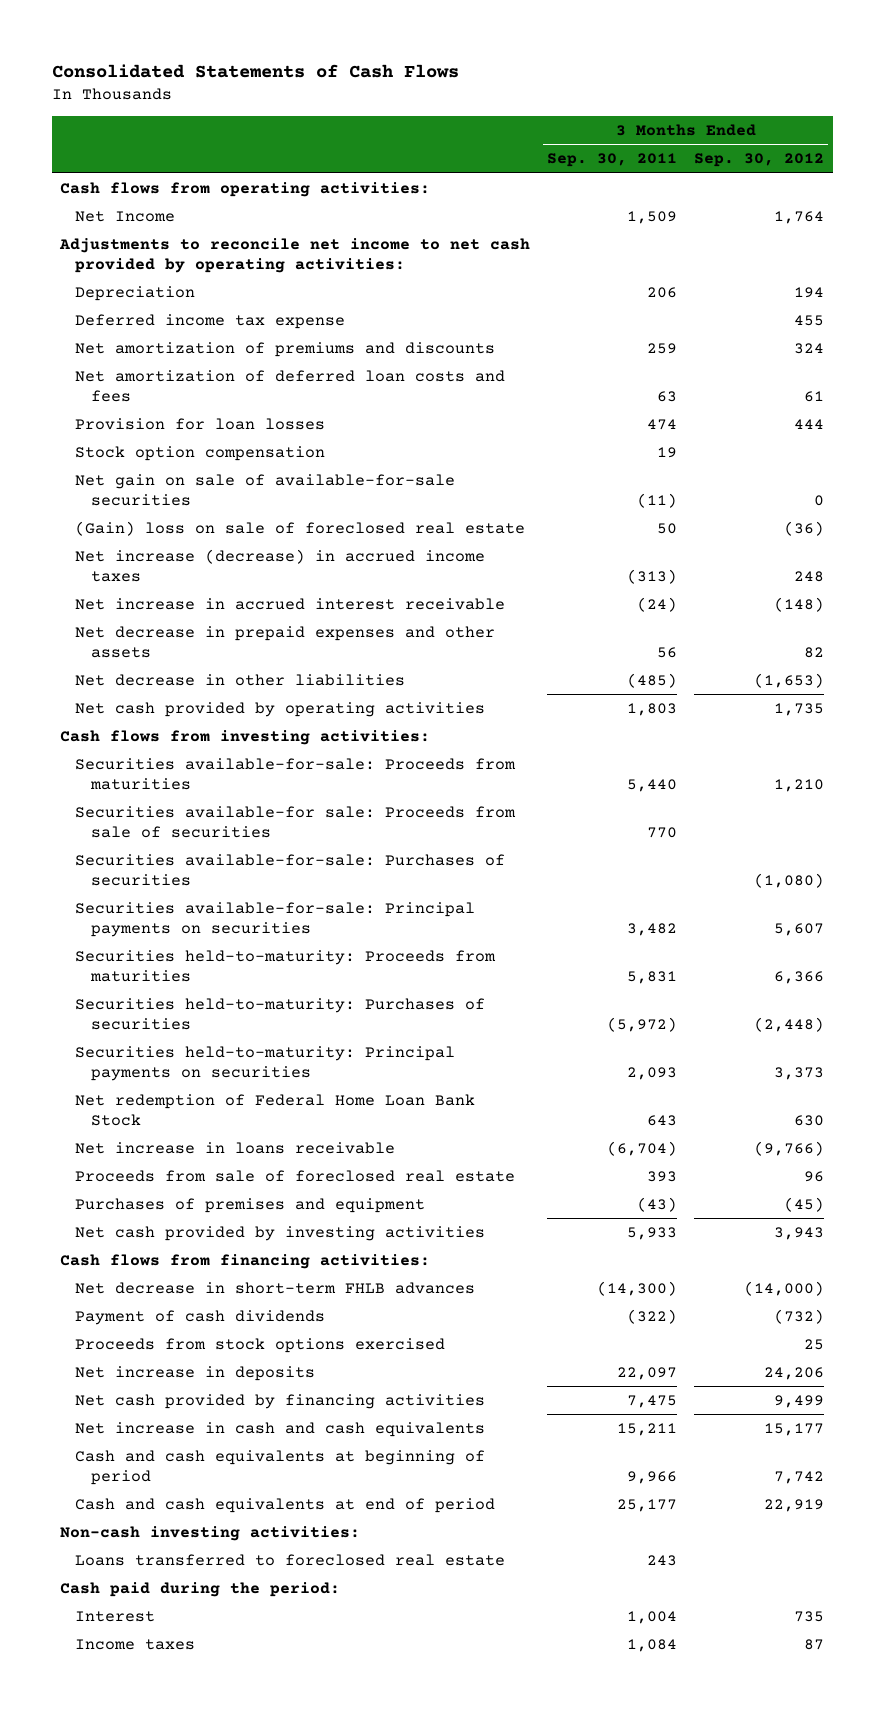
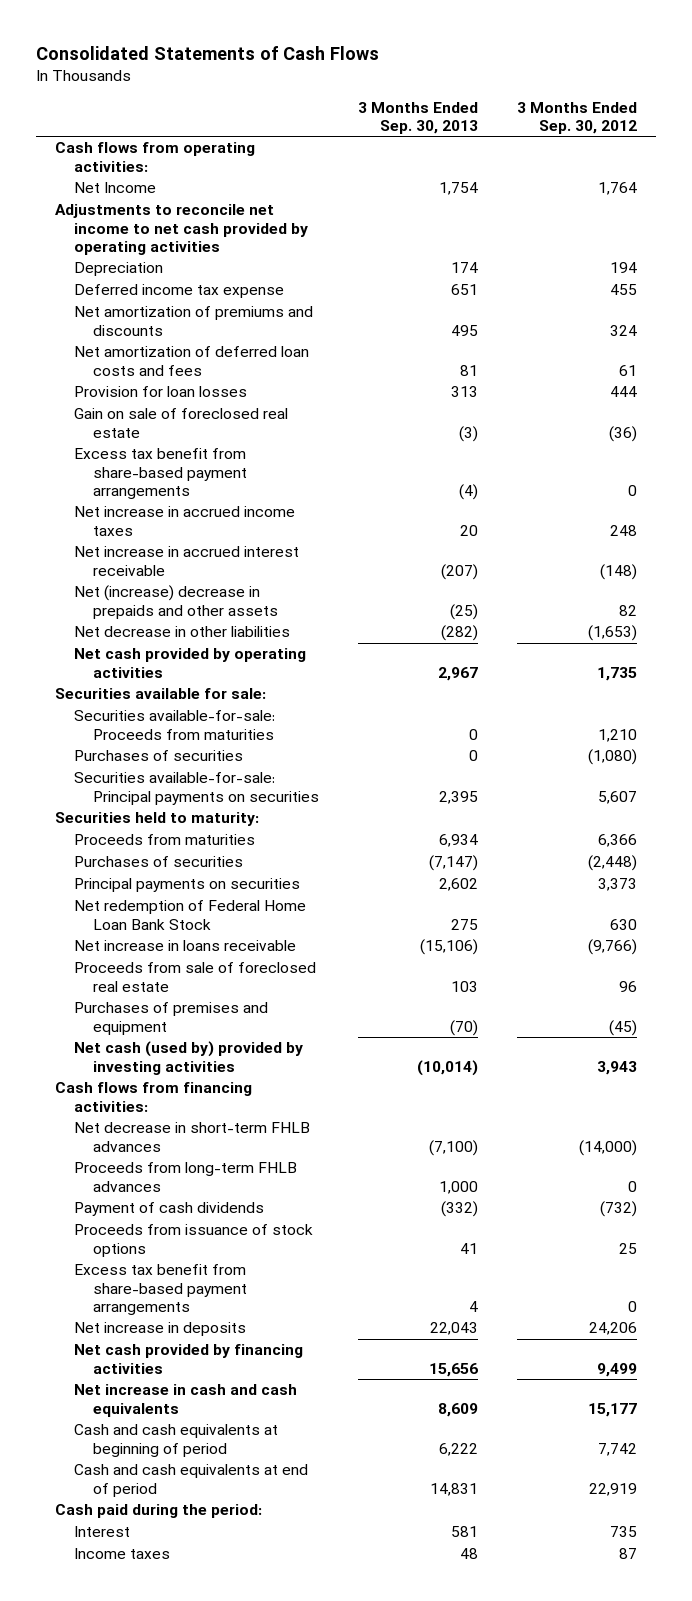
[547,153,678,168] Sep. 30, 2011 -> none
none -> [358,101,479,134] 3 Months Ended Sep. 30, 2013
[59,237,531,274] Adjustments to reconcile net income to net cash provided by operating activities: -> [55,204,309,255] Adjustments to reconcile net income to net cash provided by operating activities
[75,445,326,461] Stock option compensation -> none
[75,473,456,507] Net gain on sale of available-for-sale securities -> none
[75,520,526,536] (Gain) loss on sale of foreclosed real estate -> [74,408,289,438] Gain on sale of foreclosed real estate
none -> [74,448,248,499] Excess tax benefit from share-based payment arrangements
[75,548,486,583] Net increase (decrease) in accrued income taxes -> [74,506,296,536] Net increase in accrued income taxes
[75,625,496,659] Net decrease in prepaid expenses and other assets -> [74,585,279,619] Net (increase) decrease in prepaids and other assets
[60,729,431,745] Cash flows from investing activities: -> none
none -> [55,688,267,700] Securities available for sale:
[75,805,517,839] Securities available-for sale: Proceeds from sale of securities -> none
[75,853,506,887] Securities available-for-sale: Purchases of securities -> [74,750,244,762] Purchases of securities
none -> [55,812,260,827] Securities held to maturity:
[75,949,497,983] Securities held-to-maturity: Proceeds from maturities -> [74,834,256,846] Proceeds from maturities
[75,997,486,1031] Securities held-to-maturity: Purchases of securities -> [74,856,244,868] Purchases of securities
[75,1045,456,1082] Securities held-to-maturity: Principal payments on securities -> [74,878,301,893] Principal payments on securities
[75,1225,486,1241] Net cash provided by investing activities -> [74,1041,304,1075] Net cash (used by) provided by investing activities
none -> [74,1162,298,1192] Proceeds from long-term FHLB advances
[75,1337,446,1353] Proceeds from stock options exercised -> [74,1224,314,1257] Proceeds from issuance of stock options
none -> [74,1264,248,1315] Excess tax benefit from share-based payment arrangements
[60,1525,361,1541] Non-cash investing activities: -> none
[75,1553,506,1566] Loans transferred to foreclosed real estate -> none

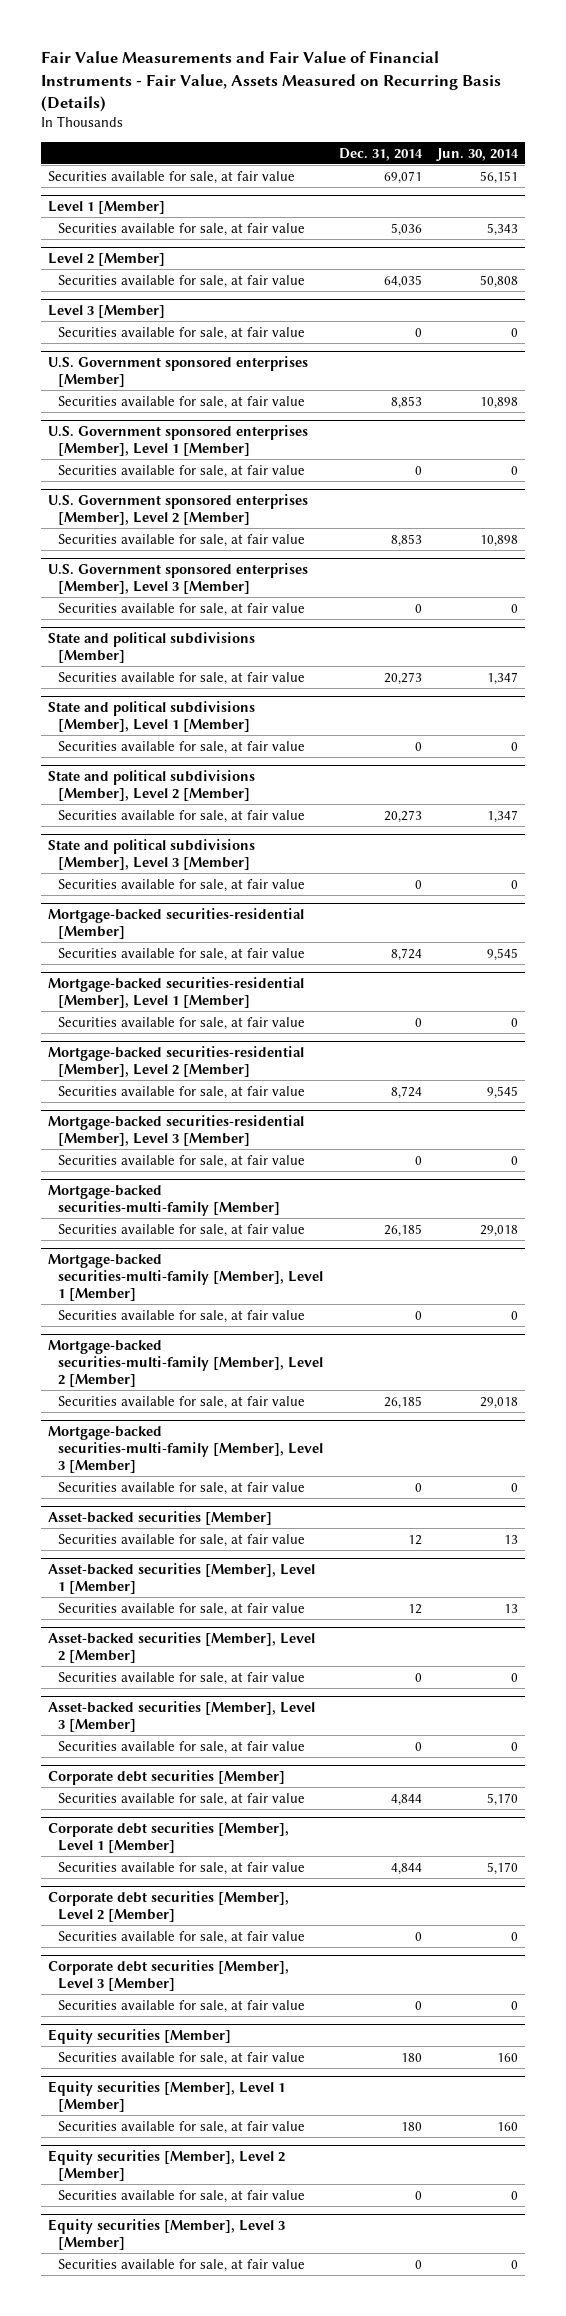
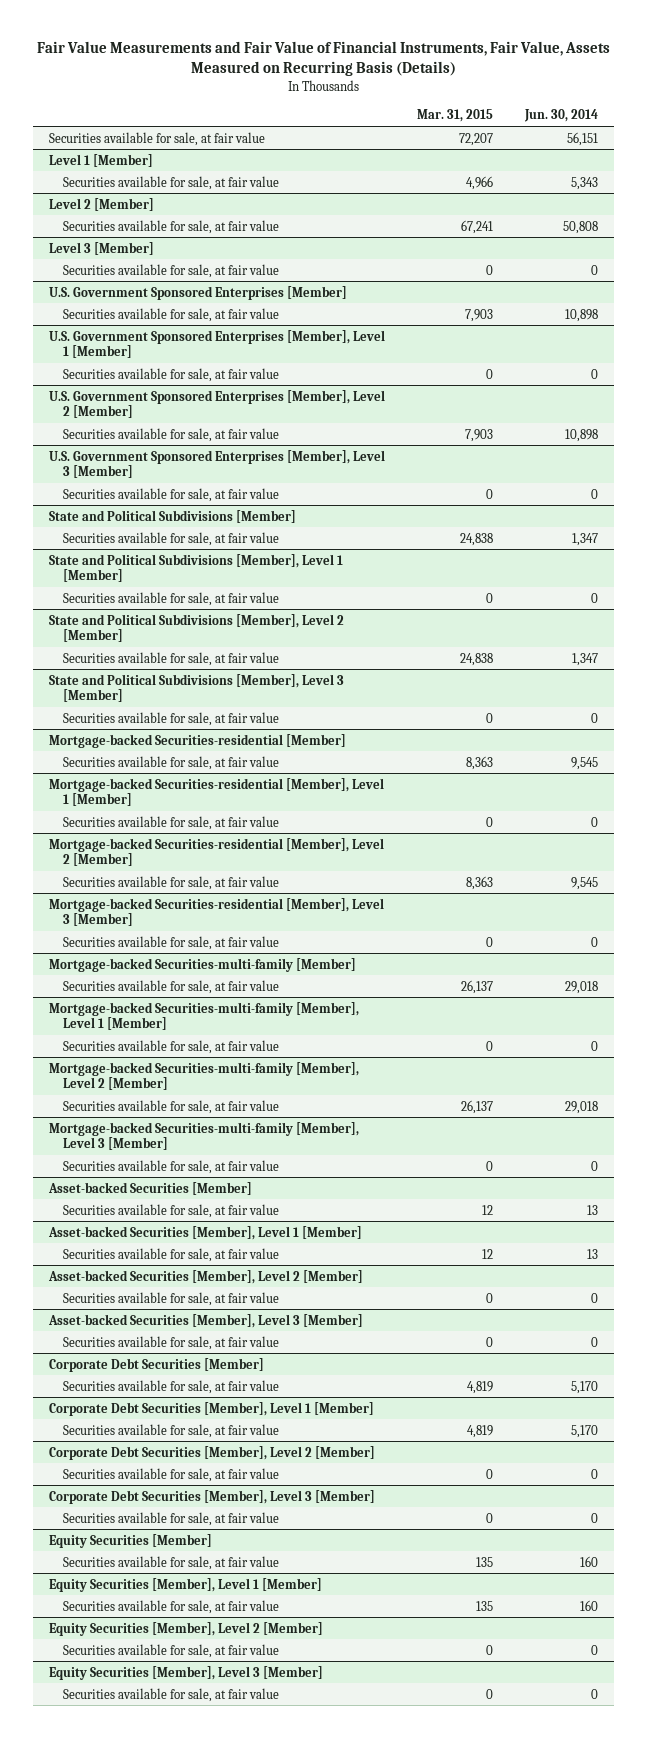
[40,51,501,112] Fair Value Measurements and Fair Value of Financial Instruments - Fair Value, Assets Measured on Recurring Basis (Details) -> [36,41,610,77] Fair Value Measurements and Fair Value of Financial Instruments, Fair Value, Assets Measured on Recurring Basis (Details)
[338,147,423,161] Dec. 31, 2014 -> none
none -> [417,109,494,123] Mar. 31, 2015
[48,356,309,388] U.S. Government sponsored enterprises [Member] -> [49,285,348,300] U.S. Government Sponsored Enterprises [Member]
[48,425,309,457] U.S. Government sponsored enterprises [Member], Level 1 [Member] -> [49,329,386,358] U.S. Government Sponsored Enterprises [Member], Level 1 [Member]
[48,494,309,526] U.S. Government sponsored enterprises [Member], Level 2 [Member] -> [49,389,386,418] U.S. Government Sponsored Enterprises [Member], Level 2 [Member]
[48,563,309,595] U.S. Government sponsored enterprises [Member], Level 3 [Member] -> [49,449,386,478] U.S. Government Sponsored Enterprises [Member], Level 3 [Member]
[48,632,256,664] State and political subdivisions [Member] -> [49,509,297,523] State and Political Subdivisions [Member]
[48,701,256,733] State and political subdivisions [Member], Level 1 [Member] -> [49,553,344,582] State and Political Subdivisions [Member], Level 1 [Member]
[48,770,256,802] State and political subdivisions [Member], Level 2 [Member] -> [49,613,345,642] State and Political Subdivisions [Member], Level 2 [Member]
[48,839,256,871] State and political subdivisions [Member], Level 3 [Member] -> [49,673,345,702] State and Political Subdivisions [Member], Level 3 [Member]
[48,908,305,940] Mortgage-backed securities-residential [Member] -> [49,733,347,748] Mortgage-backed Securities-residential [Member]
[48,977,305,1009] Mortgage-backed securities-residential [Member], Level 1 [Member] -> [49,777,385,806] Mortgage-backed Securities-residential [Member], Level 1 [Member]
[48,1046,305,1078] Mortgage-backed securities-residential [Member], Level 2 [Member] -> [49,837,385,866] Mortgage-backed Securities-residential [Member], Level 2 [Member]
[48,1115,305,1147] Mortgage-backed securities-residential [Member], Level 3 [Member] -> [49,897,385,926] Mortgage-backed Securities-residential [Member], Level 3 [Member]
[48,1185,281,1217] Mortgage-backed securities-multi-family [Member] -> [49,957,357,972] Mortgage-backed Securities-multi-family [Member]
[48,1254,324,1301] Mortgage-backed securities-multi-family [Member], Level 1 [Member] -> [49,1001,360,1030] Mortgage-backed Securities-multi-family [Member], Level 1 [Member]
[48,1340,324,1387] Mortgage-backed securities-multi-family [Member], Level 2 [Member] -> [49,1061,360,1090] Mortgage-backed Securities-multi-family [Member], Level 2 [Member]
[48,1426,324,1473] Mortgage-backed securities-multi-family [Member], Level 3 [Member] -> [49,1121,360,1150] Mortgage-backed Securities-multi-family [Member], Level 3 [Member]
[48,1511,273,1526] Asset-backed securities [Member] -> [48,1181,253,1195] Asset-backed Securities [Member]
[48,1563,316,1595] Asset-backed securities [Member], Level 1 [Member] -> [48,1225,363,1240] Asset-backed Securities [Member], Level 1 [Member]
[48,1632,316,1664] Asset-backed securities [Member], Level 2 [Member] -> [48,1269,364,1284] Asset-backed Securities [Member], Level 2 [Member]
[48,1701,316,1733] Asset-backed securities [Member], Level 3 [Member] -> [48,1313,364,1328] Asset-backed Securities [Member], Level 3 [Member]
[48,1770,286,1786] Corporate debt securities [Member] -> [49,1357,265,1372] Corporate Debt Securities [Member]
[48,1822,290,1854] Corporate debt securities [Member], Level 1 [Member] -> [49,1401,375,1416] Corporate Debt Securities [Member], Level 1 [Member]
[48,1891,290,1923] Corporate debt securities [Member], Level 2 [Member] -> [49,1445,376,1460] Corporate Debt Securities [Member], Level 2 [Member]
[48,1960,290,1992] Corporate debt securities [Member], Level 3 [Member] -> [49,1489,376,1504] Corporate Debt Securities [Member], Level 3 [Member]
[48,2029,232,2045] Equity securities [Member] -> [49,1533,213,1548] Equity Securities [Member]
[48,2081,286,2113] Equity securities [Member], Level 1 [Member] -> [49,1577,323,1592] Equity Securities [Member], Level 1 [Member]
[48,2150,286,2182] Equity securities [Member], Level 2 [Member] -> [49,1621,324,1636] Equity Securities [Member], Level 2 [Member]
[48,2219,286,2251] Equity securities [Member], Level 3 [Member] -> [49,1665,324,1680] Equity Securities [Member], Level 3 [Member]

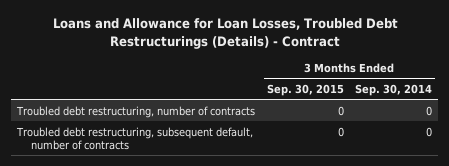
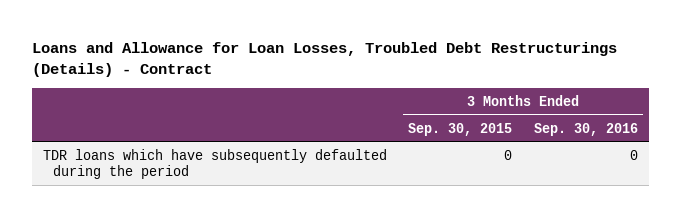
[355,83,433,96] Sep. 30, 2014 -> none
none -> [533,122,638,136] Sep. 30, 2016
[15,105,255,118] Troubled debt restructuring, number of contracts -> none
[15,126,253,150] Troubled debt restructuring, subsequent default, number of contracts -> [42,148,387,180] TDR loans which have subsequently defaulted during the period

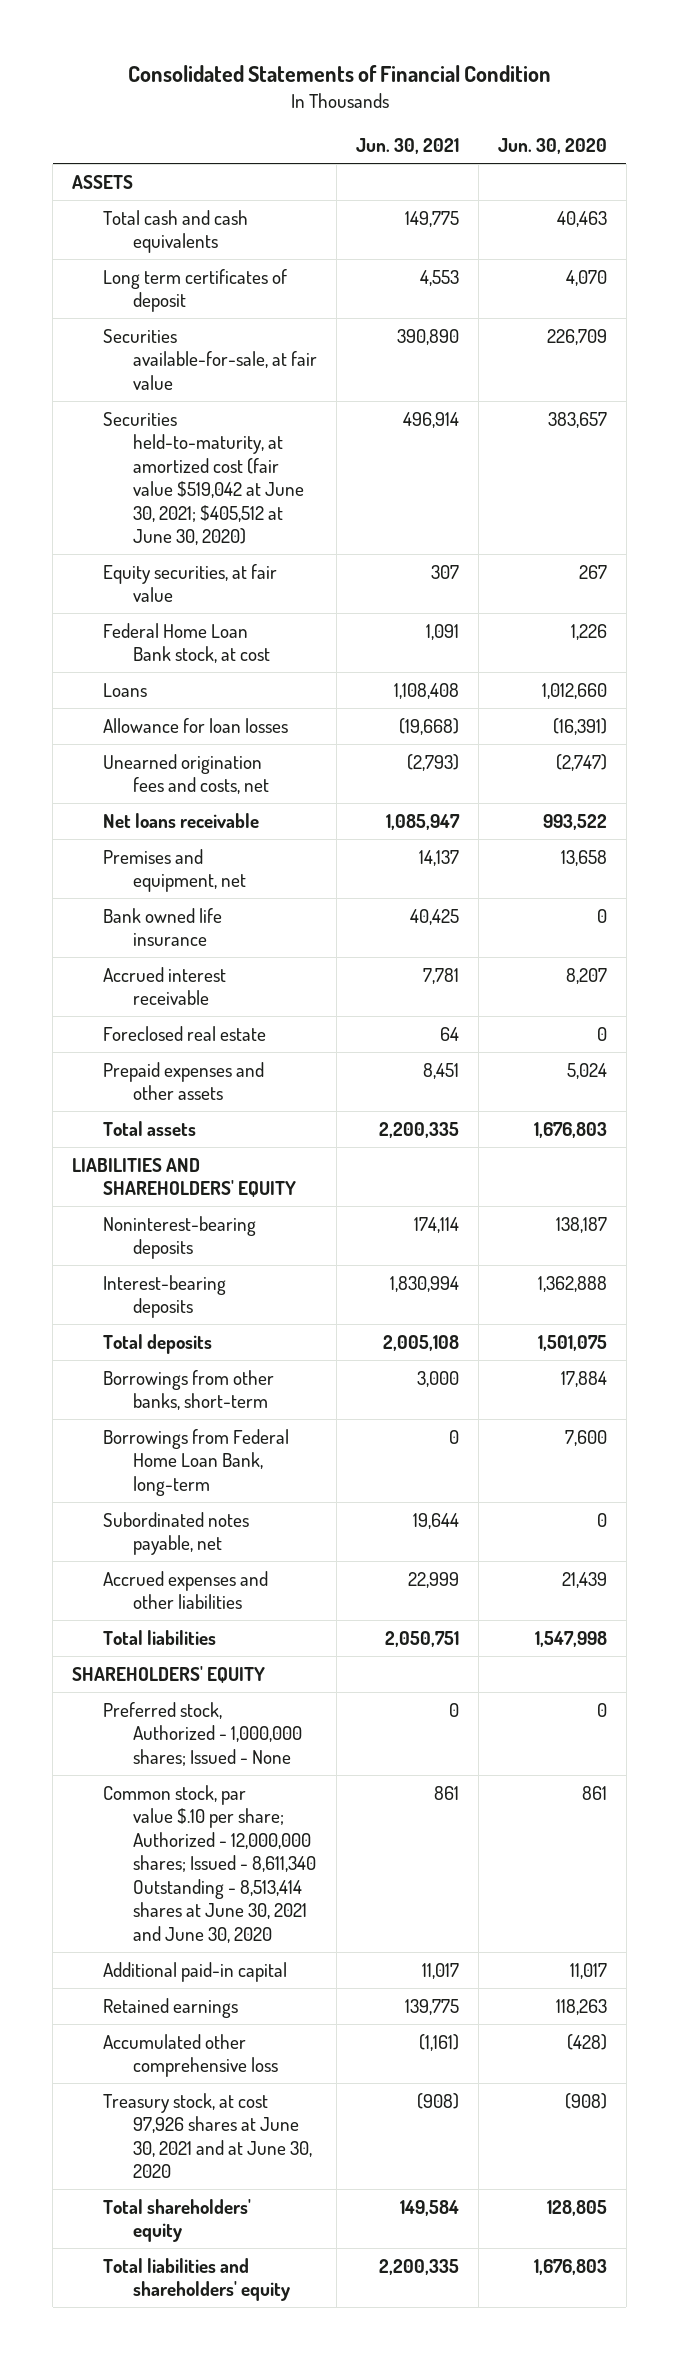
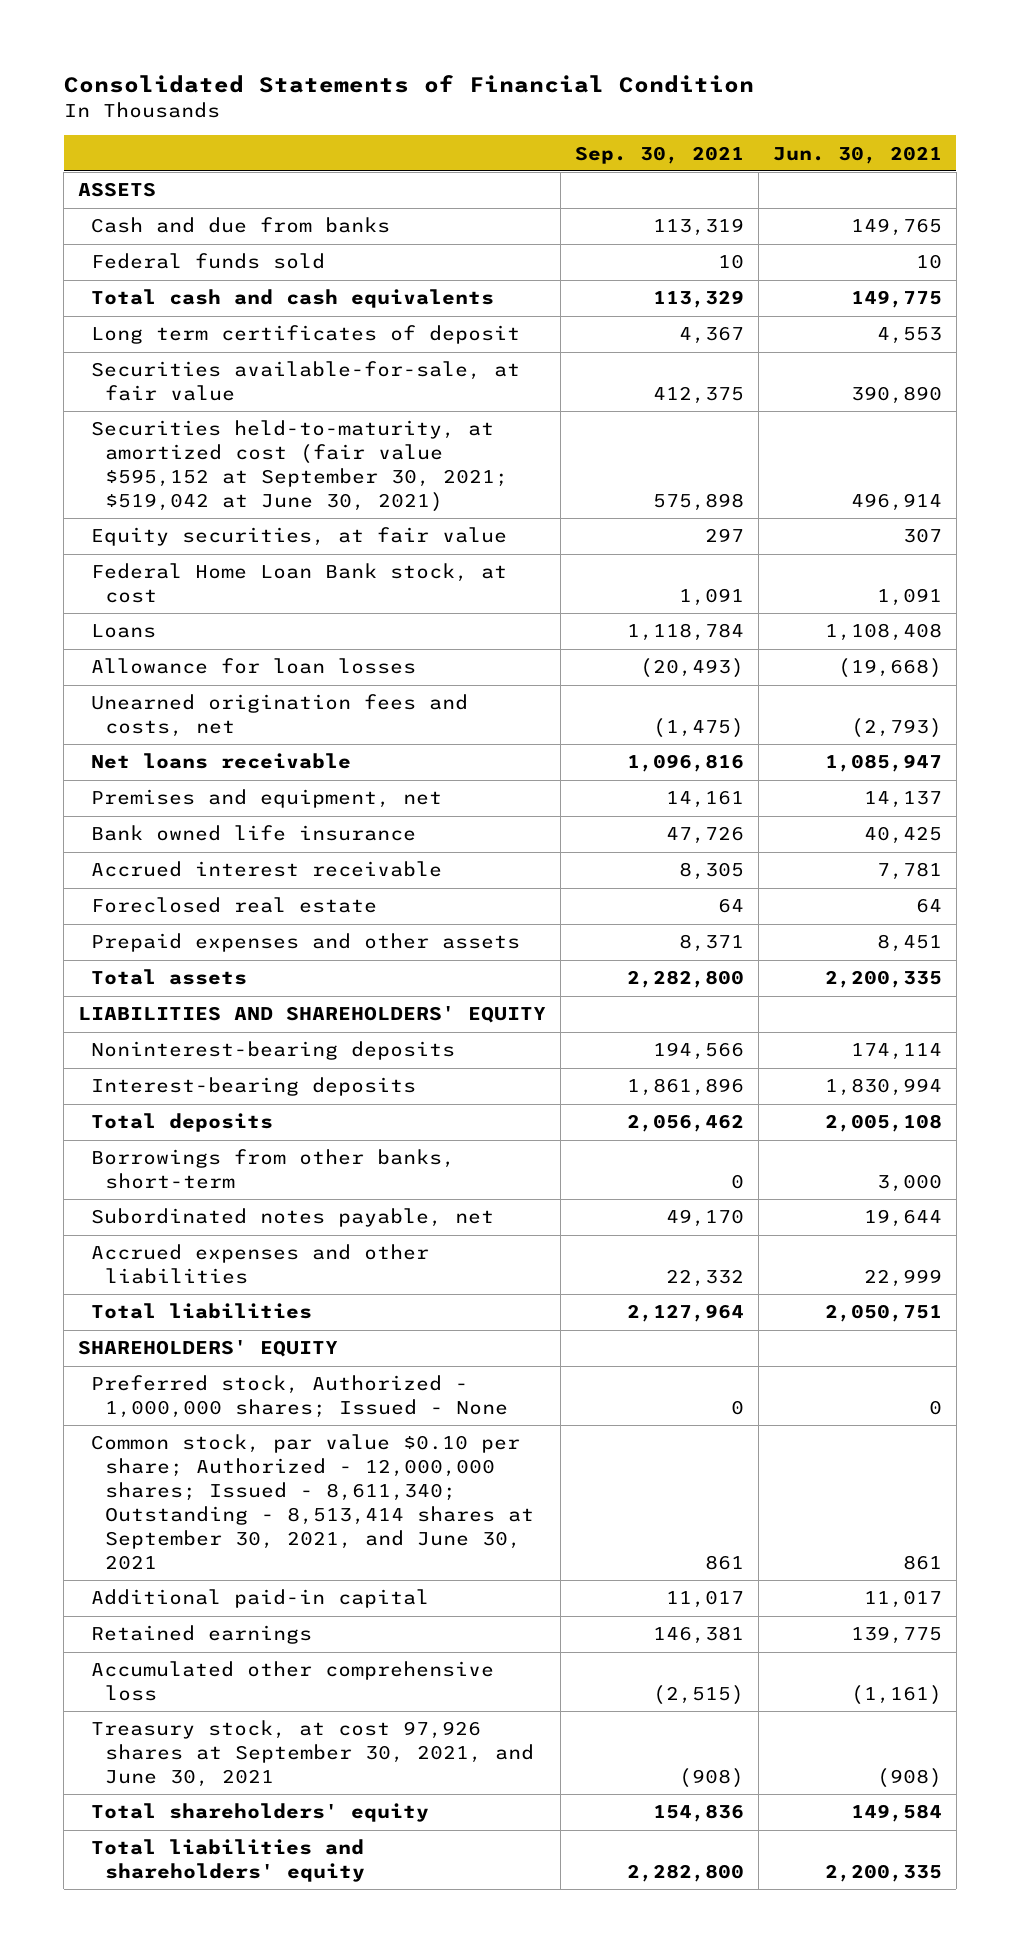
[497,138,607,155] Jun. 30, 2020 -> none
none -> [574,145,744,164] Sep. 30, 2021
none -> [91,217,391,234] Cash and due from banks
none -> [91,253,326,270] Federal funds sold
[102,411,305,546] Securities held-to-maturity, at amortized cost (fair value $519,042 at June 30, 2021; $405,512 at June 30, 2020) -> [91,420,508,512] Securities held-to-maturity, at amortized cost (fair value $595,152 at September 30, 2021; $519,042 at June 30, 2021)
[102,1428,289,1496] Borrowings from Federal Home Loan Bank, long-term -> none
[102,1784,317,1943] Common stock, par value $.10 per share; Authorized - 12,000,000 shares; Issued - 8,611,340 Outstanding - 8,513,414 shares at June 30, 2021 and June 30, 2020 -> [91,1434,534,1570] Common stock, par value $0.10 per share; Authorized - 12,000,000 shares; Issued - 8,611,340; Outstanding - 8,513,414 shares at September 30, 2021, and June 30, 2021
[102,2092,313,2179] Treasury stock, at cost 97,926 shares at June 30, 2021 and at June 30, 2020 -> [91,1720,534,1787] Treasury stock, at cost 97,926 shares at September 30, 2021, and June 30, 2021

